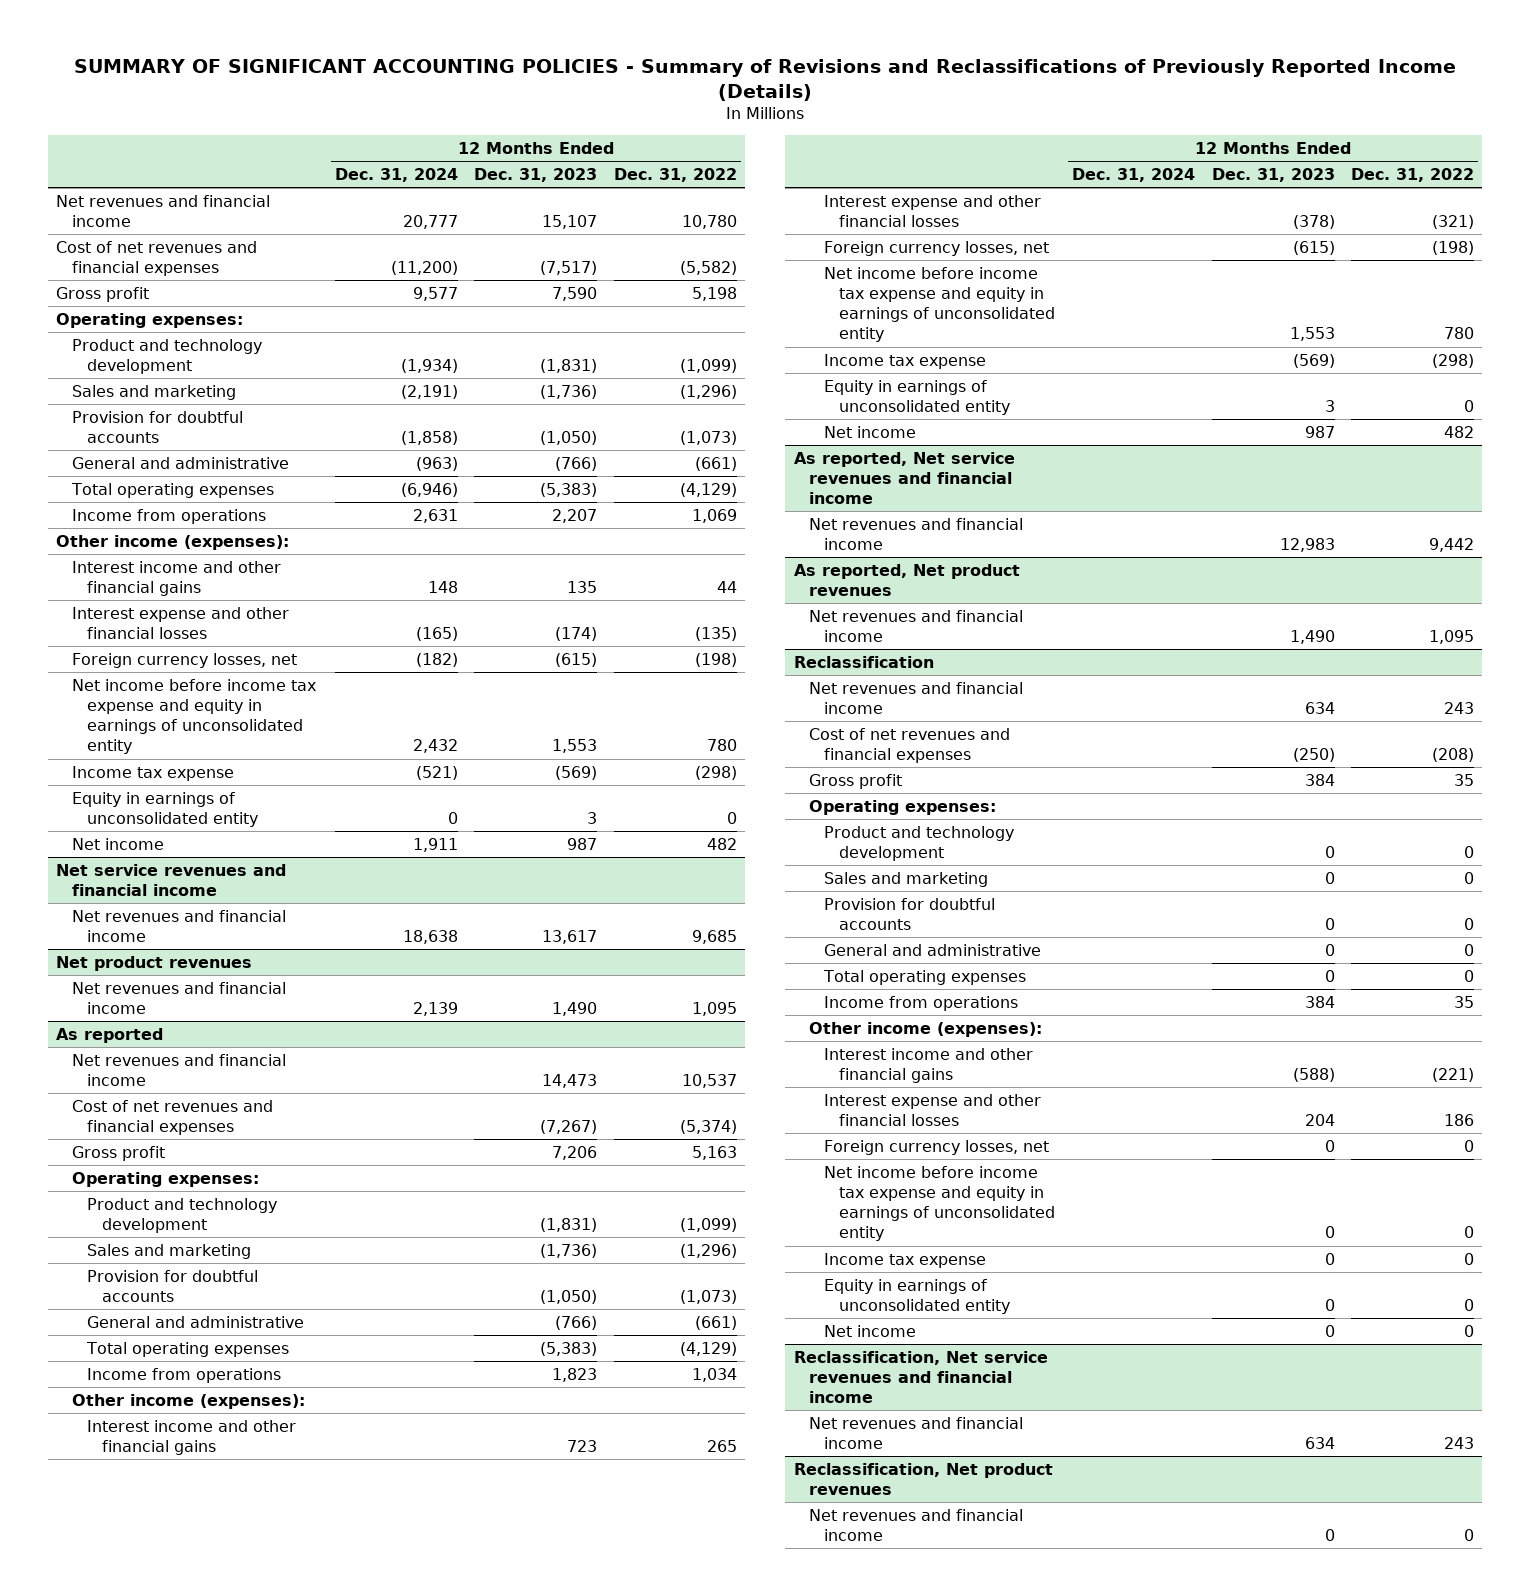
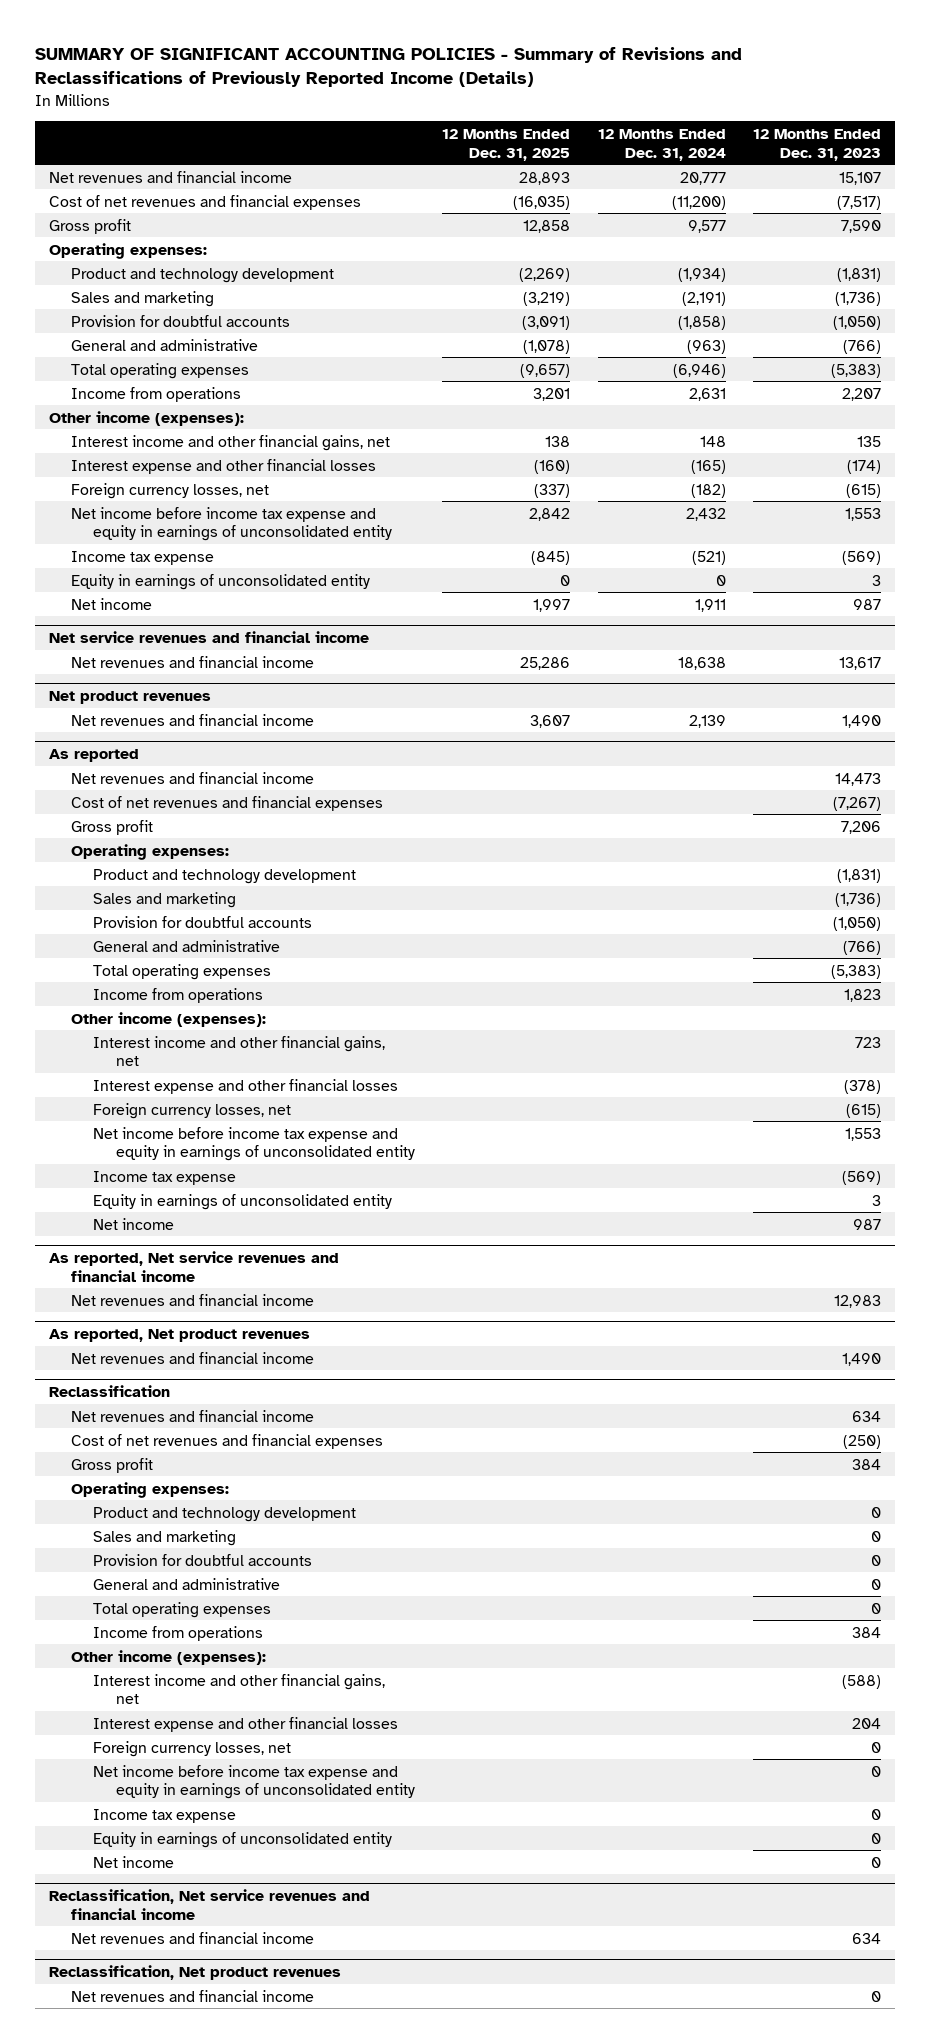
[614,168,738,183] Dec. 31, 2022 -> none
none -> [442,128,571,161] 12 Months Ended Dec. 31, 2025
[71,560,281,597] Interest income and other financial gains -> [71,434,391,451] Interest income and other financial gains, net
[86,1419,296,1456] Interest income and other financial gains -> [93,1035,386,1067] Interest income and other financial gains, net
[824,1047,1034,1084] Interest income and other financial gains -> [93,1673,386,1705] Interest income and other financial gains, net

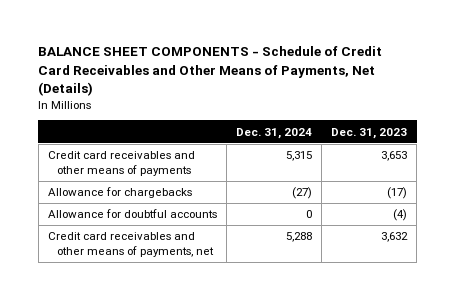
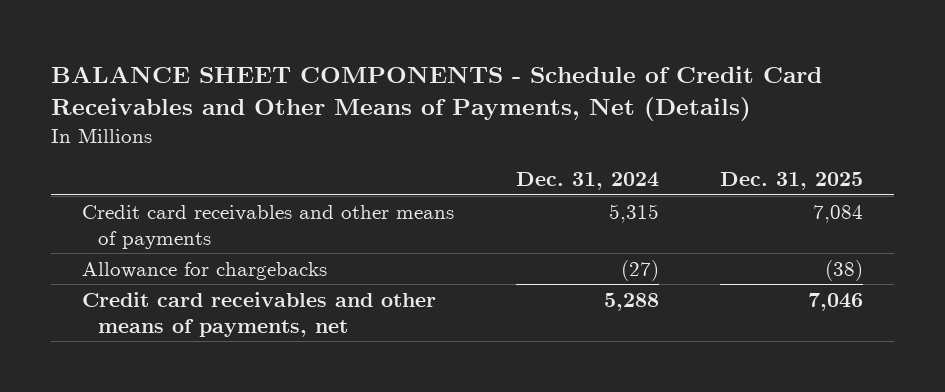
[331,127,408,139] Dec. 31, 2023 -> none
none -> [720,172,864,191] Dec. 31, 2025
[47,209,217,219] Allowance for doubtful accounts -> none

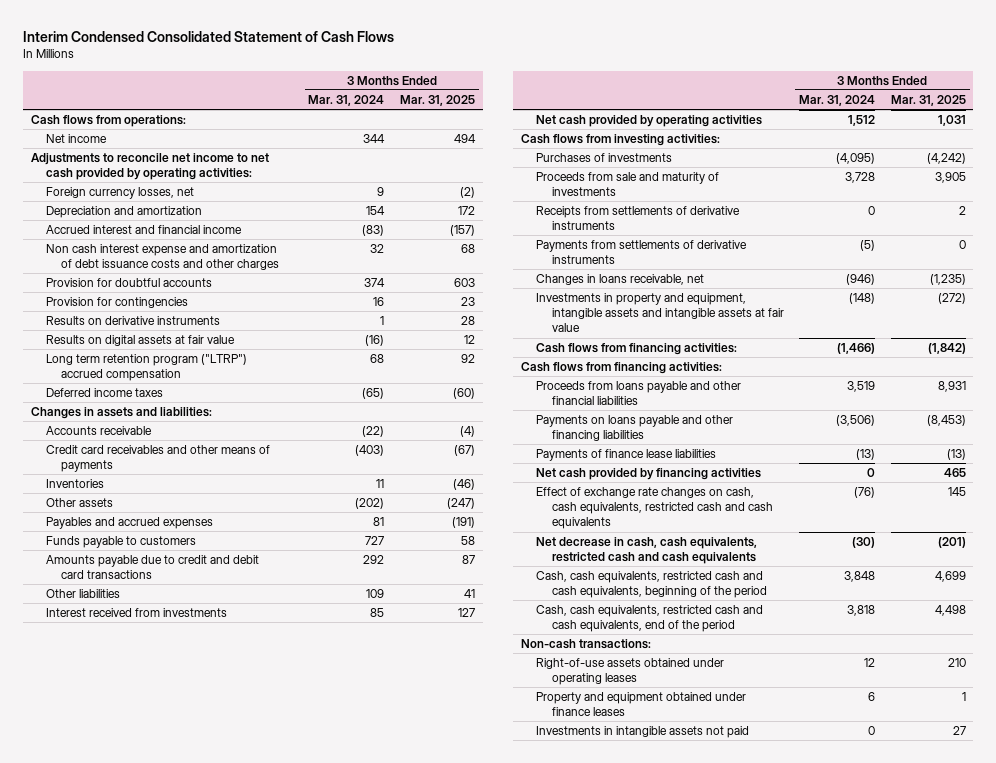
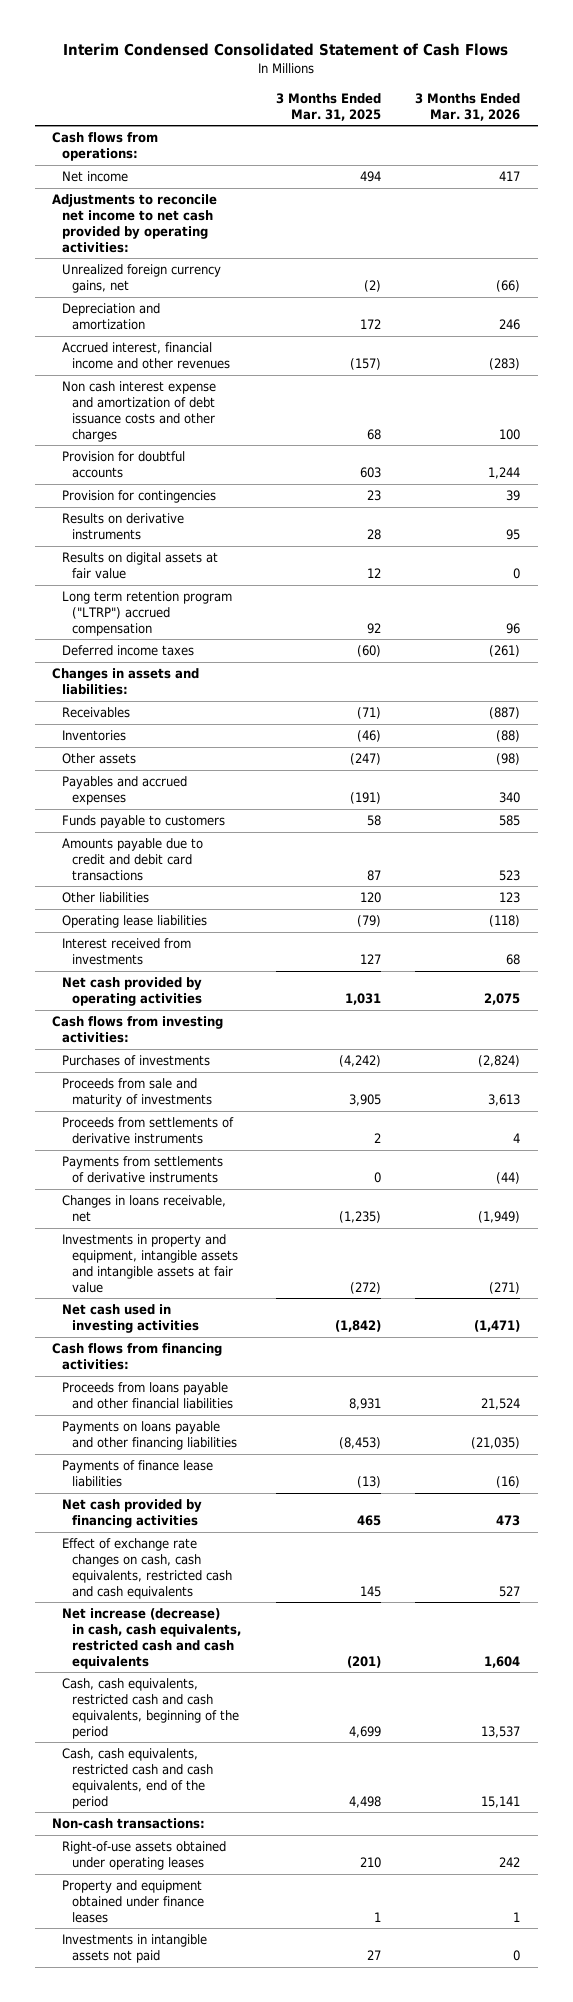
[308,94,385,106] Mar. 31, 2024 -> none
none -> [415,92,521,121] 3 Months Ended Mar. 31, 2026
[45,187,194,200] Foreign currency losses, net -> [62,264,222,294] Unrealized foreign currency gains, net
[45,225,242,235] Accrued interest and financial income -> [62,342,230,370] Accrued interest, financial income and other revenues
[45,426,152,436] Accounts receivable -> none
[45,445,270,473] Credit card receivables and other means of payments -> none
none -> [62,707,131,719] Receivables
[464,589,476,599] 41 -> [359,892,381,904] 120
none -> [62,915,208,929] Operating lease liabilities
[536,206,741,231] Receipts from settlements of derivative instruments -> [62,1117,235,1145] Proceeds from settlements of derivative instruments
[536,343,738,356] Cash flows from financing activities: -> [62,1304,199,1334] Net cash used in investing activities
[536,537,758,565] Net decrease in cash, cash equivalents, restricted cash and cash equivalents -> [62,1608,241,1669] Net increase (decrease) in cash, cash equivalents, restricted cash and cash equivalents

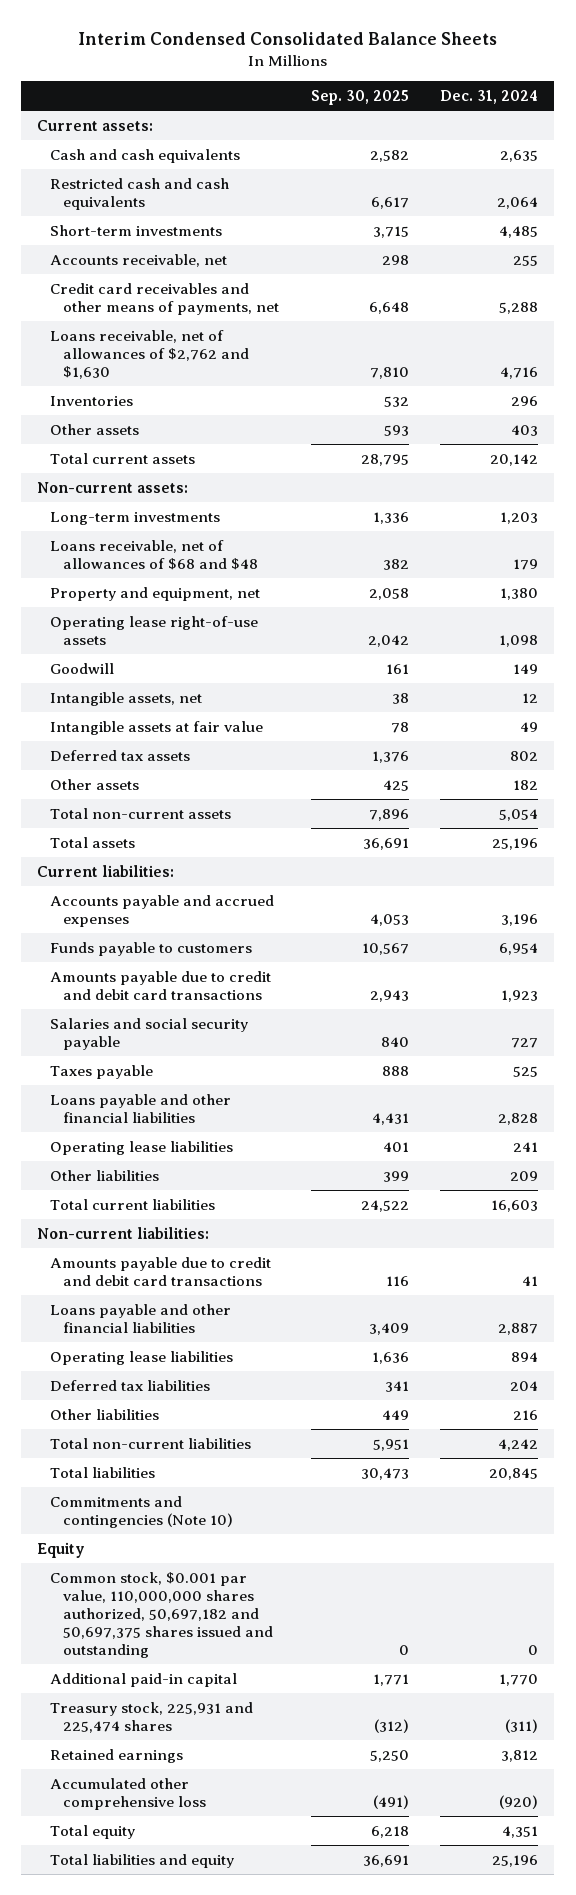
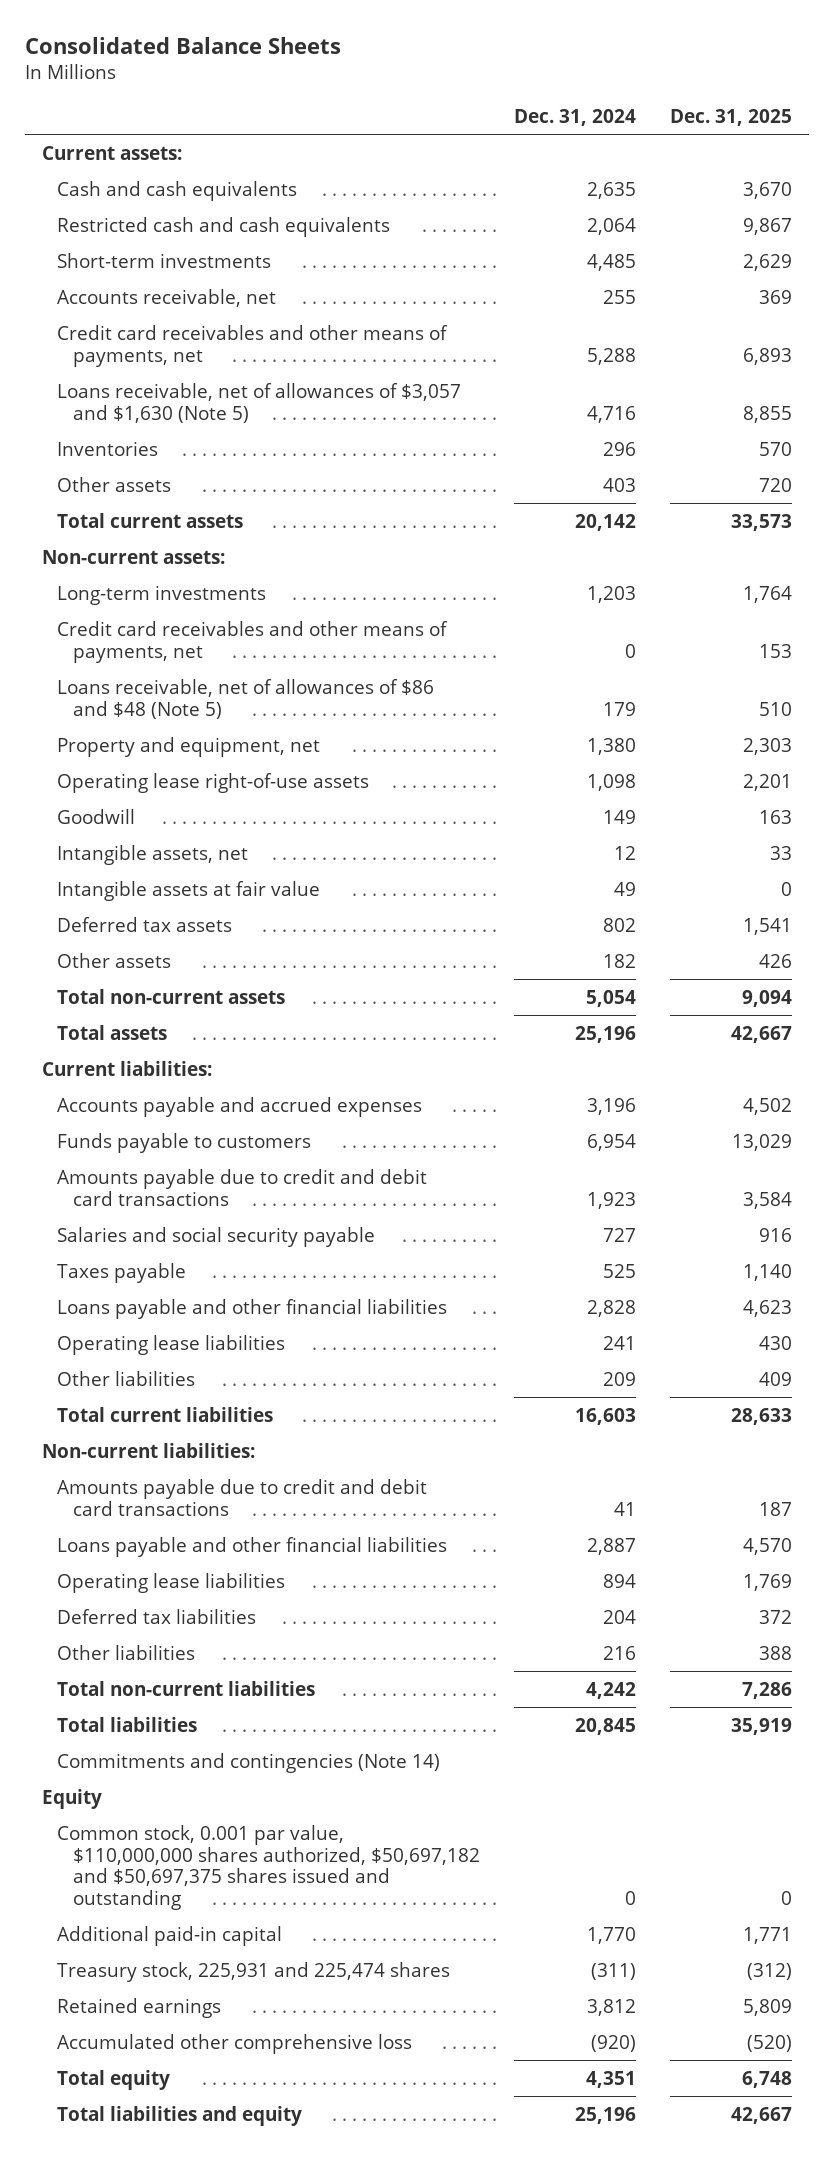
[77,32,497,46] Interim Condensed Consolidated Balance Sheets -> [24,37,341,55] Consolidated Balance Sheets
[310,89,409,105] Sep. 30, 2025 -> none
none -> [670,108,793,126] Dec. 31, 2025
[50,329,249,379] Loans receivable, net of allowances of $2,762 and $1,630 -> [57,382,462,423] Loans receivable, net of allowances of $3,057 and $1,630 (Note 5)
none -> [57,620,449,663] Credit card receivables and other means of payments, net
[50,539,258,570] Loans receivable, net of allowances of $68 and $48 -> [57,678,435,719] Loans receivable, net of allowances of $86 and $48 (Note 5)
[50,1495,233,1528] Commitments and contingencies (Note 10) -> [57,1752,441,1773] Commitments and contingencies (Note 14)
[50,1571,273,1658] Common stock, $0.001 par value, 110,000,000 shares authorized, 50,697,182 and 50,697,375 shares issued and outstanding -> [57,1824,480,1910] Common stock, 0.001 par value, $110,000,000 shares authorized, $50,697,182 and $50,697,375 shares issued and outstanding

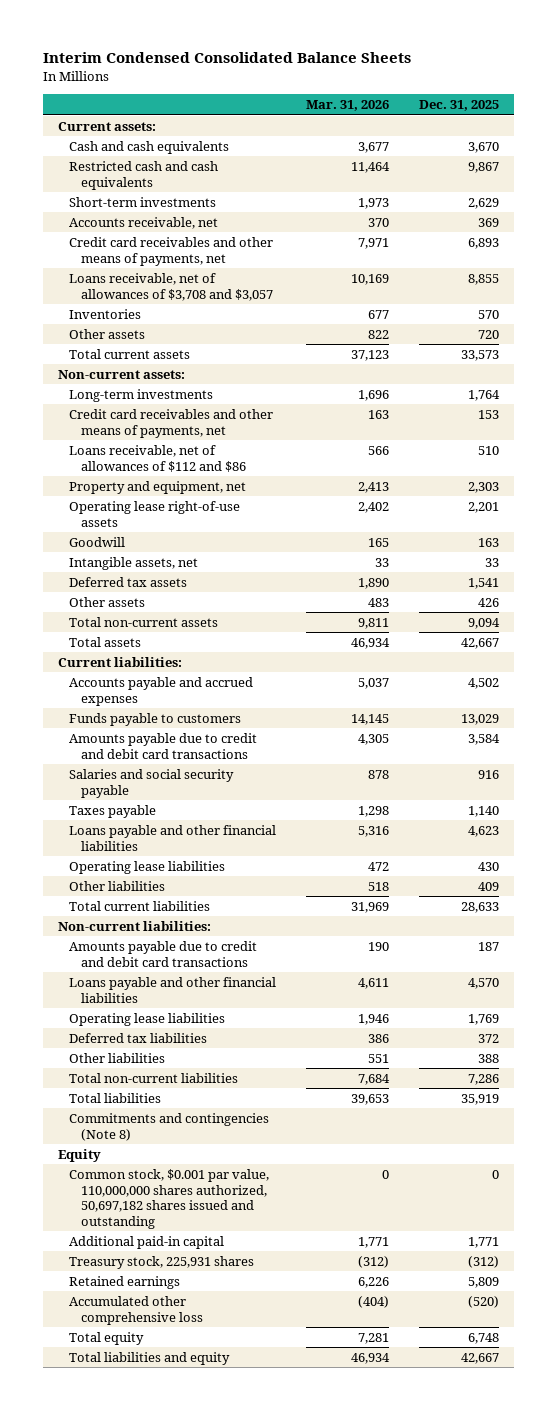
[24,37,341,55] Consolidated Balance Sheets -> [43,52,412,64] Interim Condensed Consolidated Balance Sheets
[514,108,637,126] Dec. 31, 2024 -> none
none -> [306,100,390,112] Mar. 31, 2026
[57,382,462,423] Loans receivable, net of allowances of $3,057 and $1,630 (Note 5) -> [69,272,273,301] Loans receivable, net of allowances of $3,708 and $3,057
[57,678,435,719] Loans receivable, net of allowances of $86 and $48 (Note 5) -> [69,444,246,472] Loans receivable, net of allowances of $112 and $86
[57,880,321,901] Intangible assets at fair value -> none
[57,1752,441,1773] Commitments and contingencies (Note 14) -> [69,1112,270,1141] Commitments and contingencies (Note 8)
[57,1824,480,1910] Common stock, 0.001 par value, $110,000,000 shares authorized, $50,697,182 and $50,697,375 shares issued and outstanding -> [69,1168,270,1230] Common stock, $0.001 par value, 110,000,000 shares authorized, 50,697,182 shares issued and outstanding
[57,1961,451,1982] Treasury stock, 225,931 and 225,474 shares -> [69,1255,255,1269] Treasury stock, 225,931 shares

